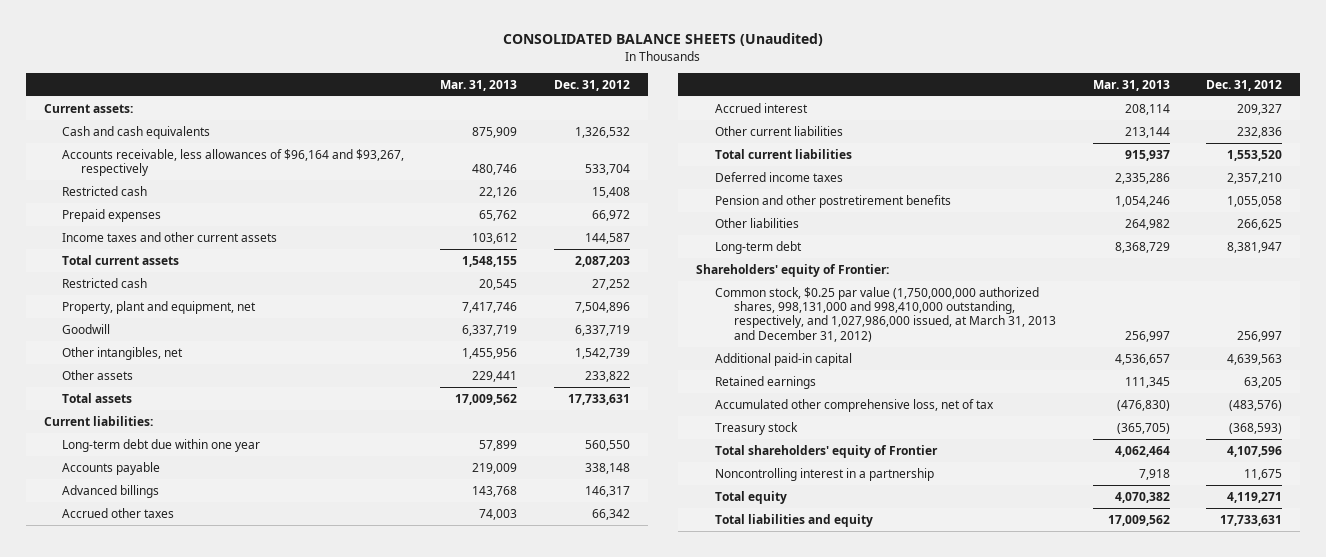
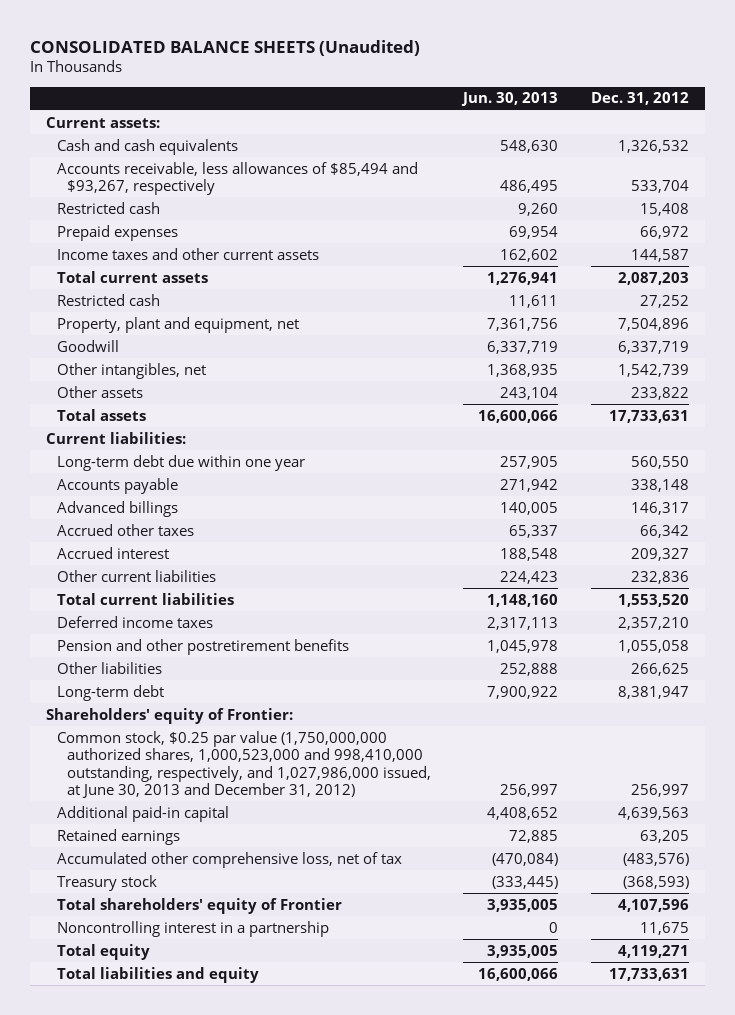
[440,79,518,91] Mar. 31, 2013 -> none
none -> [461,92,559,107] Jun. 30, 2013
[62,148,405,177] Accounts receivable, less allowances of $96,164 and $93,267, respectively -> [56,161,418,196] Accounts receivable, less allowances of $85,494 and $93,267, respectively
[714,286,1056,342] Common stock, $0.25 par value (1,750,000,000 authorized shares, 998,131,000 and 998,410,000 outstanding, respectively, and 1,027,986,000 issued, at March 31, 2013 and December 31, 2012) -> [56,730,431,799] Common stock, $0.25 par value (1,750,000,000 authorized shares, 1,000,523,000 and 998,410,000 outstanding, respectively, and 1,027,986,000 issued, at June 30, 2013 and December 31, 2012)

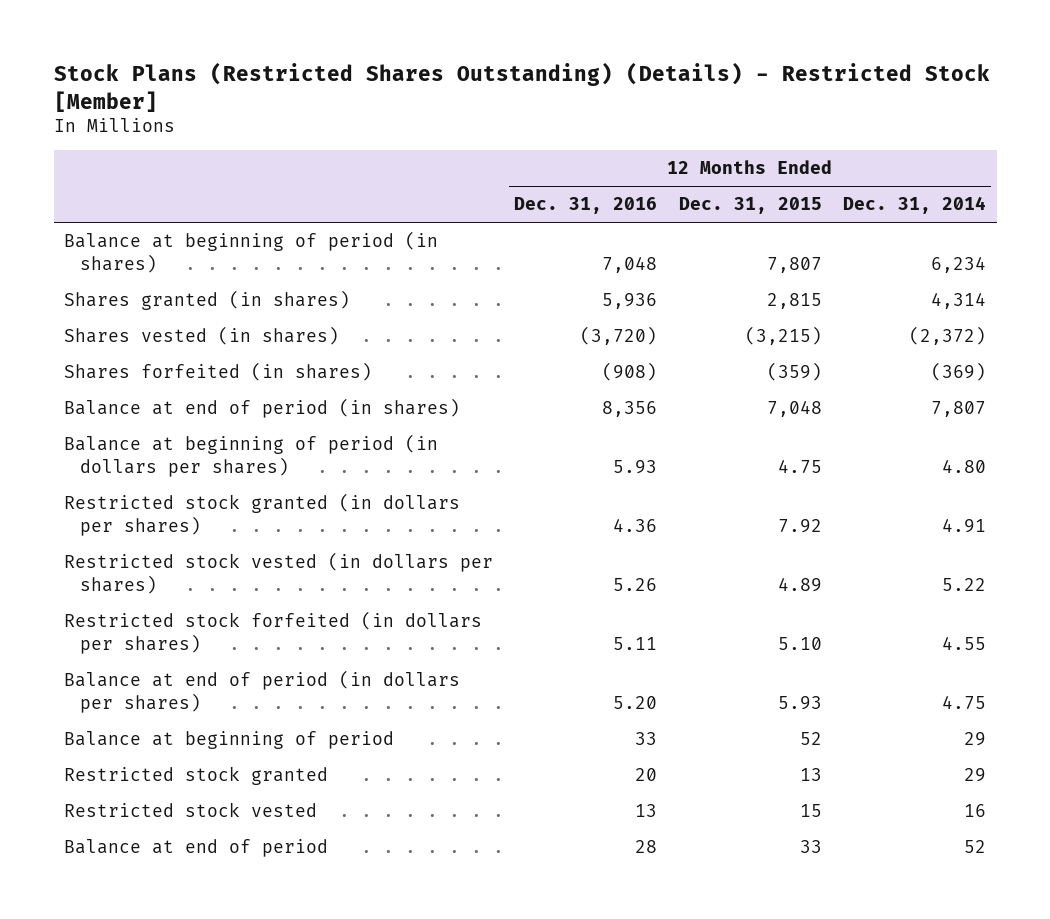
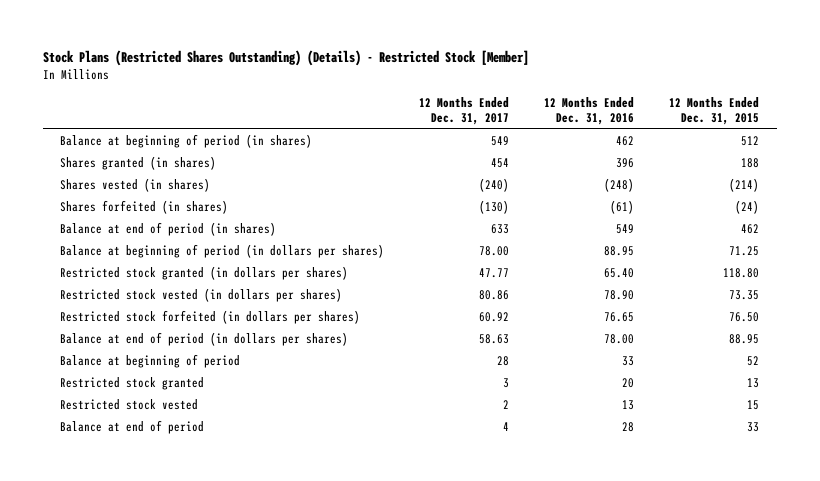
[842,196,986,215] Dec. 31, 2014 -> none
none -> [419,96,510,126] 12 Months Ended Dec. 31, 2017
[602,256,658,274] 7,048 -> [616,136,635,147] 462
[766,257,822,274] 7,807 -> [741,136,760,147] 512
[602,293,658,310] 5,936 -> [616,158,635,169] 396
[766,293,822,310] 2,815 -> [741,158,760,169] 188
[580,326,658,346] (3,720) -> [604,178,635,193] (248)
[744,326,822,346] (3,215) -> [729,178,760,193] (214)
[602,362,658,382] (908) -> [610,200,635,215] (61)
[766,362,822,382] (359) -> [735,200,760,215] (24)
[602,401,658,418] 8,356 -> [616,224,635,235] 549
[766,400,822,418] 7,048 -> [741,224,760,235] 462
[613,460,658,475] 5.93 -> [604,246,635,257] 88.95
[777,459,822,474] 4.75 -> [729,246,760,257] 71.25
[613,518,658,533] 4.36 -> [604,268,635,279] 65.40
[777,519,822,534] 7.92 -> [723,268,760,279] 118.80
[613,578,658,592] 5.26 -> [604,290,635,301] 78.90
[777,577,822,593] 4.89 -> [729,290,760,301] 73.35
[613,637,658,651] 5.11 -> [604,312,635,323] 76.65
[777,637,822,651] 5.10 -> [729,312,760,323] 76.50
[613,696,658,710] 5.20 -> [604,334,635,345] 78.00
[777,696,822,711] 5.93 -> [729,334,760,345] 88.95

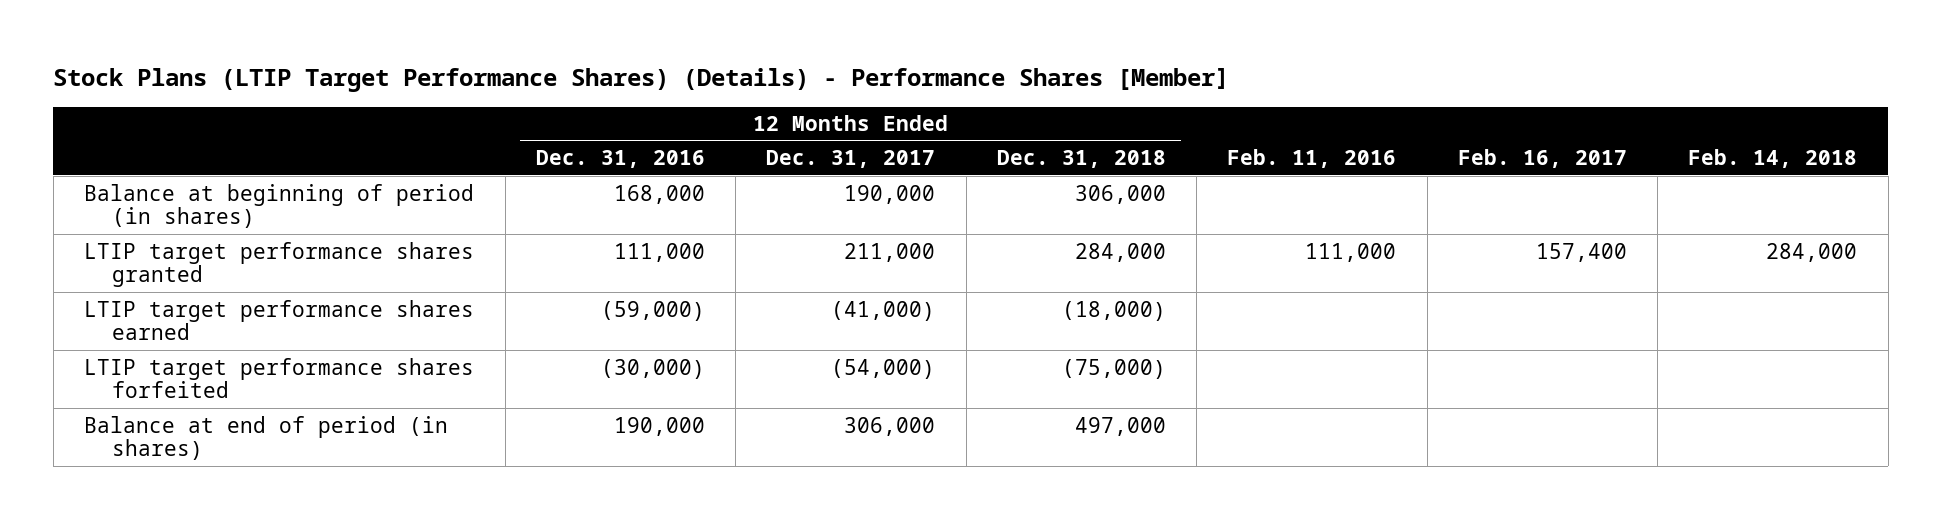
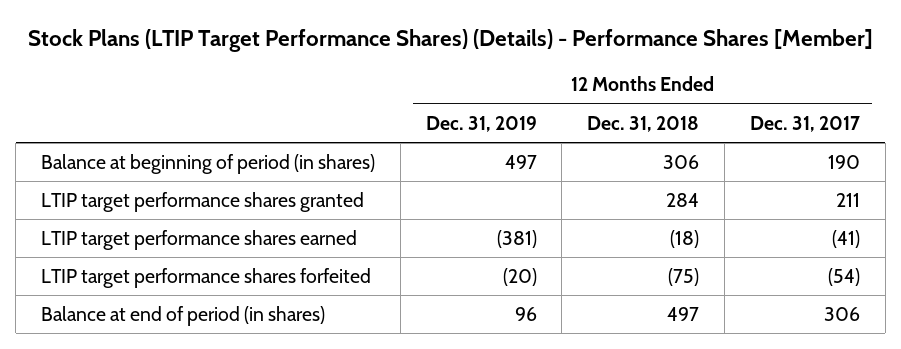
[535,150,705,169] Dec. 31, 2016 -> none
[1227,149,1397,169] Feb. 11, 2016 -> none
[1457,149,1627,169] Feb. 16, 2017 -> none
[1688,149,1858,169] Feb. 14, 2018 -> none
none -> [425,115,537,132] Dec. 31, 2019
[844,184,936,204] 190,000 -> [827,155,860,170] 190
[1074,184,1166,204] 306,000 -> [663,155,700,170] 306
[844,242,936,262] 211,000 -> [835,193,860,208] 211
[1074,242,1166,262] 284,000 -> [666,193,700,208] 284
[831,300,936,321] (41,000) -> [831,230,860,249] (41)
[1061,300,1166,321] (18,000) -> [670,230,700,249] (18)
[831,358,936,379] (54,000) -> [827,268,860,287] (54)
[1061,358,1166,379] (75,000) -> [668,268,700,287] (75)
[844,416,936,436] 306,000 -> [823,307,860,322] 306
[1074,416,1166,436] 497,000 -> [667,307,700,322] 497

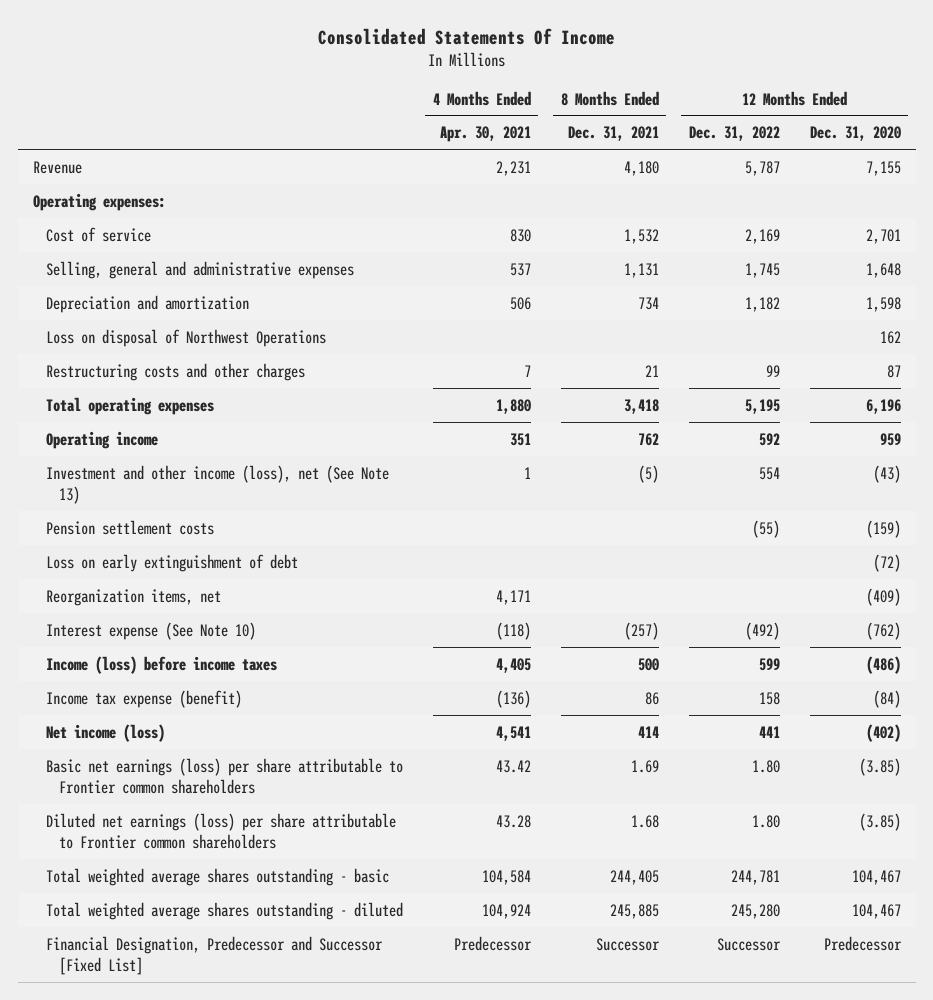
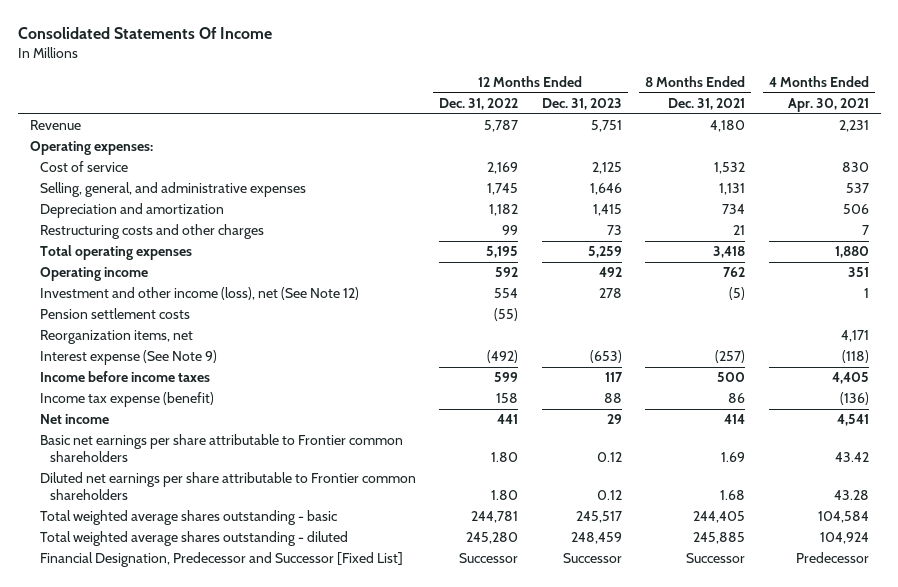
[809,126,901,142] Dec. 31, 2020 -> none
none -> [541,98,622,111] Dec. 31, 2023
[46,260,355,279] Selling, general and administrative expenses -> [39,182,306,198] Selling, general, and administrative expenses
[46,328,327,347] Loss on disposal of Northwest Operations -> none
[46,464,390,504] Investment and other income (loss), net (See Note 13) -> [39,287,359,301] Investment and other income (loss), net (See Note 12)
[46,553,299,572] Loss on early extinguishment of debt -> none
[46,621,257,640] Interest expense (See Note 10) -> [39,350,217,366] Interest expense (See Note 9)
[46,655,278,674] Income (loss) before income taxes -> [39,371,210,383] Income before income taxes
[46,723,166,742] Net income (loss) -> [39,414,109,425] Net income
[46,757,404,794] Basic net earnings (loss) per share attributable to Frontier common shareholders -> [39,434,403,462] Basic net earnings per share attributable to Frontier common shareholders
[46,812,397,849] Diluted net earnings (loss) per share attributable to Frontier common shareholders -> [39,472,416,500] Diluted net earnings per share attributable to Frontier common shareholders

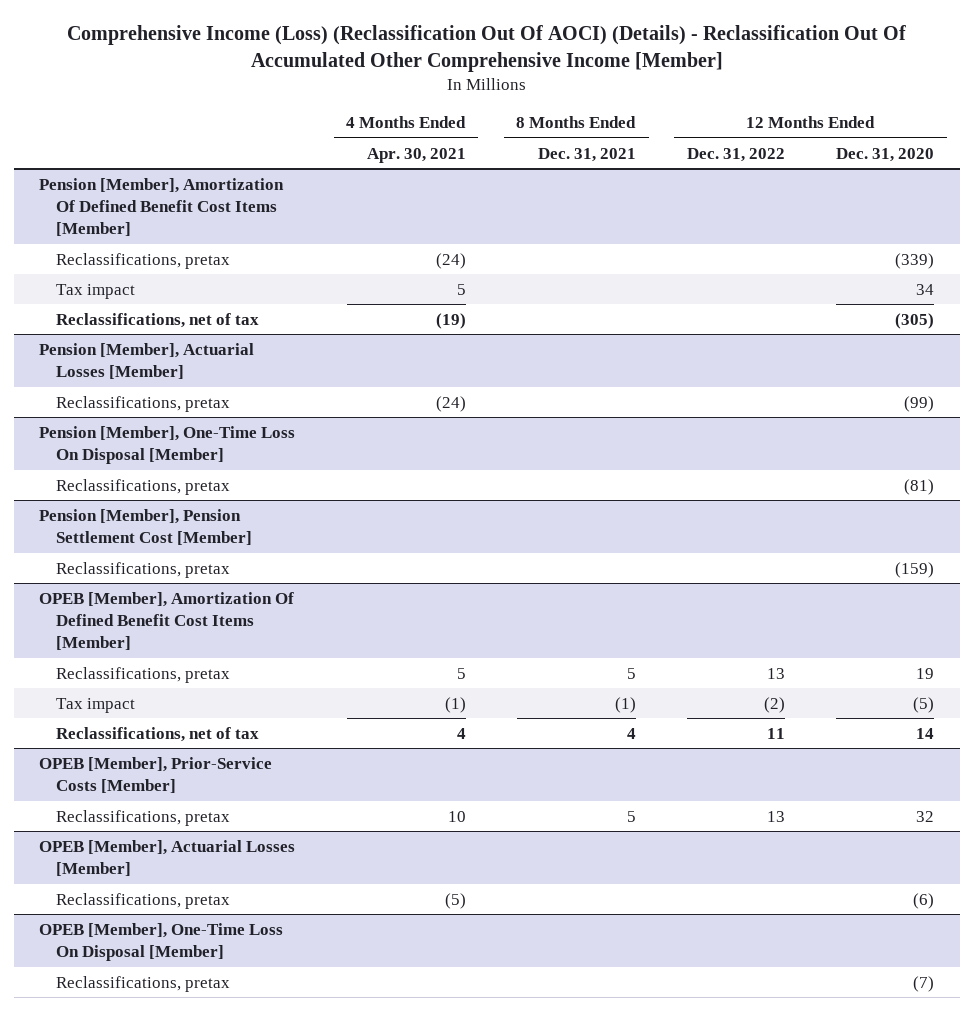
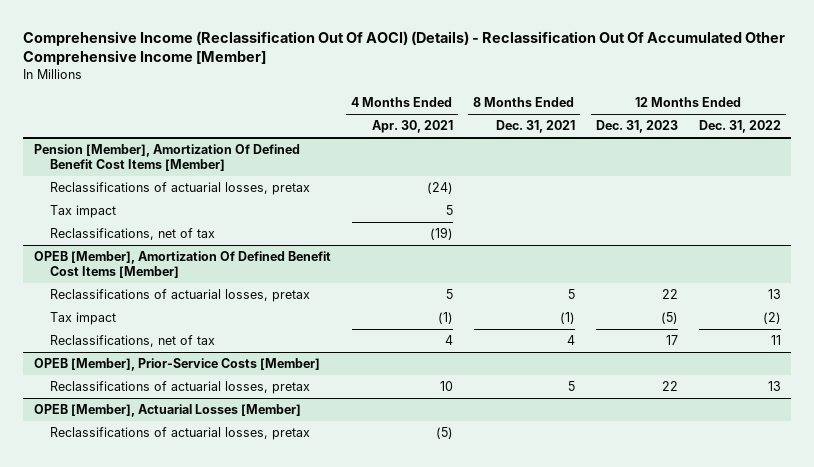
[66,25,906,73] Comprehensive Income (Loss) (Reclassification Out Of AOCI) (Details) - Reclassification Out Of Accumulated Other Comprehensive Income [Member] -> [23,30,786,65] Comprehensive Income (Reclassification Out Of AOCI) (Details) - Reclassification Out Of Accumulated Other Comprehensive Income [Member]
[836,147,935,162] Dec. 31, 2020 -> none
none -> [595,120,678,134] Dec. 31, 2023
[55,252,230,269] Reclassifications, pretax -> [49,182,310,196] Reclassifications of actuarial losses, pretax
[39,342,255,380] Pension [Member], Actuarial Losses [Member] -> none
[55,395,230,412] Reclassifications, pretax -> none
[39,425,296,465] Pension [Member], One-Time Loss On Disposal [Member] -> none
[55,478,230,495] Reclassifications, pretax -> none
[39,508,252,546] Pension [Member], Pension Settlement Cost [Member] -> none
[55,561,230,578] Reclassifications, pretax -> none
[55,666,230,683] Reclassifications, pretax -> [49,289,310,303] Reclassifications of actuarial losses, pretax
[55,809,230,826] Reclassifications, pretax -> [49,381,310,395] Reclassifications of actuarial losses, pretax
[39,922,284,962] OPEB [Member], One-Time Loss On Disposal [Member] -> none
[55,975,230,992] Reclassifications, pretax -> none
[55,892,230,909] Reclassifications, pretax -> [49,427,310,441] Reclassifications of actuarial losses, pretax

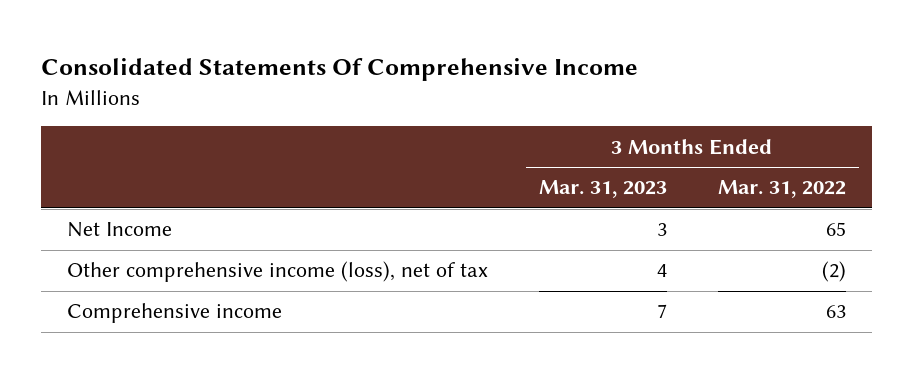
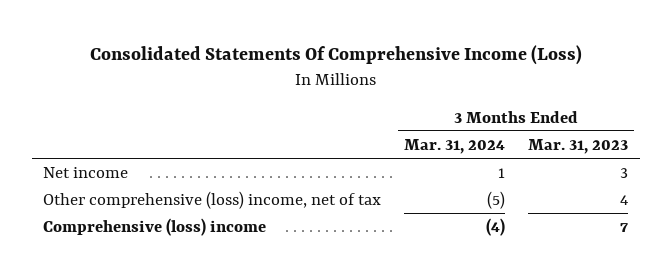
[41,58,639,82] Consolidated Statements Of Comprehensive Income -> [89,45,582,66] Consolidated Statements Of Comprehensive Income (Loss)
[717,180,846,199] Mar. 31, 2022 -> none
none -> [404,138,506,154] Mar. 31, 2024
[66,222,172,238] Net Income -> [43,166,129,178] Net income
[66,261,488,283] Other comprehensive income (loss), net of tax -> [43,190,382,209] Other comprehensive (loss) income, net of tax
[66,303,282,324] Comprehensive income -> [43,217,267,236] Comprehensive (loss) income

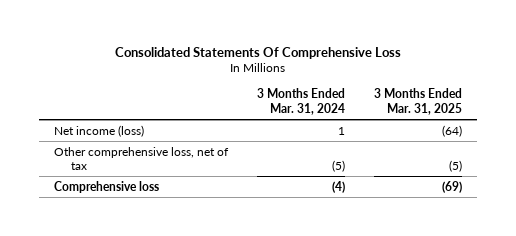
[89,45,582,66] Consolidated Statements Of Comprehensive Income (Loss) -> [115,46,402,59] Consolidated Statements Of Comprehensive Loss
[528,138,629,154] Mar. 31, 2023 -> none
none -> [374,88,463,115] 3 Months Ended Mar. 31, 2025
[43,166,129,178] Net income -> [53,124,144,137] Net income (loss)
[43,190,382,209] Other comprehensive (loss) income, net of tax -> [53,146,229,171] Other comprehensive loss, net of tax
[43,217,267,236] Comprehensive (loss) income -> [53,180,159,193] Comprehensive loss

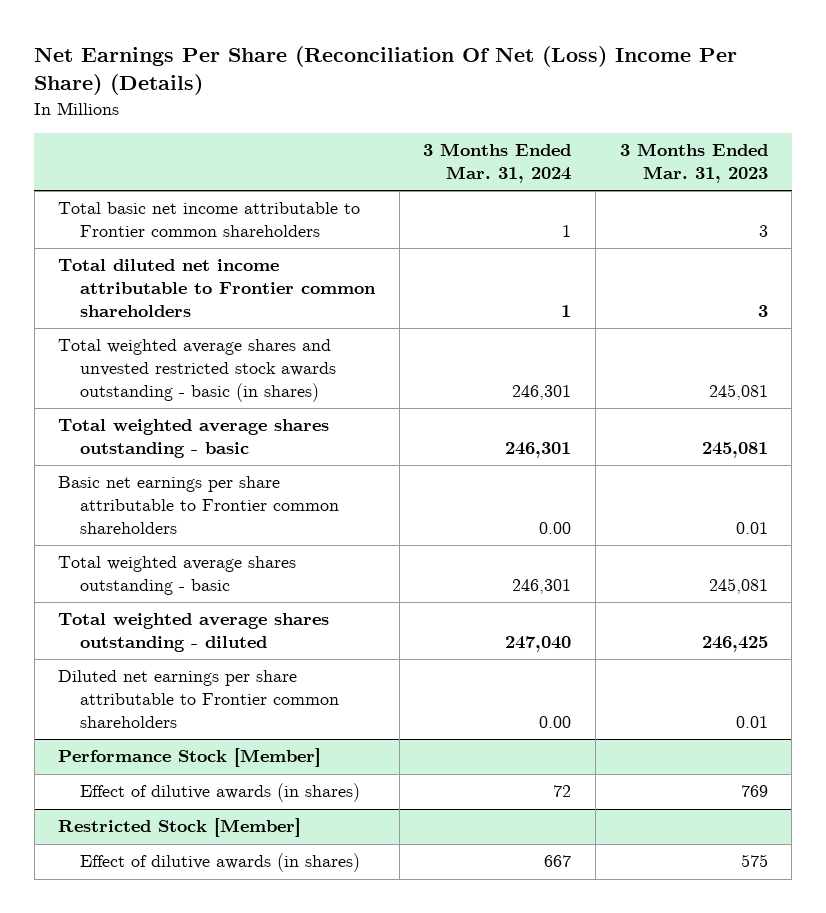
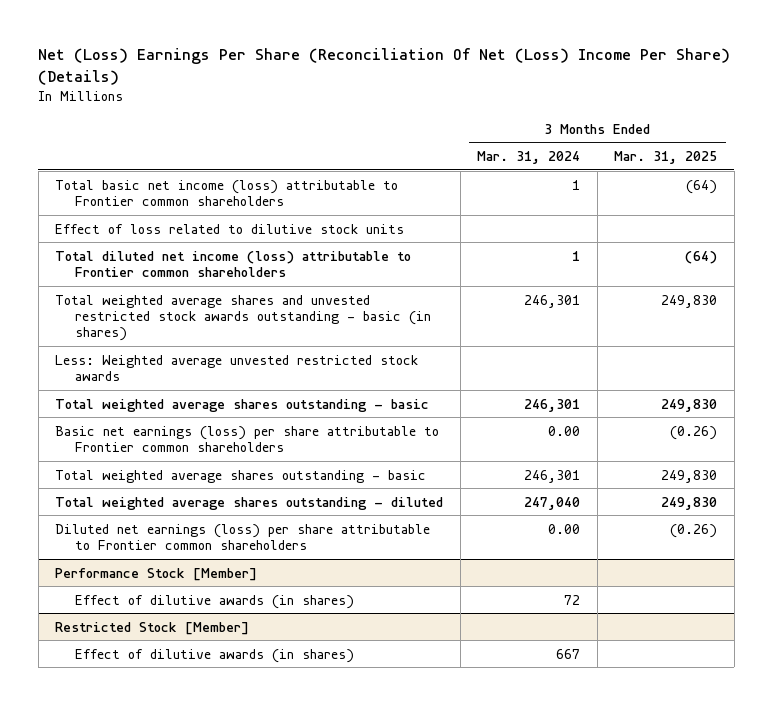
[34,46,738,96] Net Earnings Per Share (Reconciliation Of Net (Loss) Income Per Share) (Details) -> [38,48,731,85] Net (Loss) Earnings Per Share (Reconciliation Of Net (Loss) Income Per Share) (Details)
[619,143,768,183] 3 Months Ended Mar. 31, 2023 -> none
none -> [614,150,718,164] Mar. 31, 2025
[58,202,361,238] Total basic net income attributable to Frontier common shareholders -> [55,179,399,206] Total basic net income (loss) attributable to Frontier common shareholders
none -> [55,223,405,234] Effect of loss related to dilutive stock units
[58,259,377,318] Total diluted net income attributable to Frontier common shareholders -> [55,250,412,277] Total diluted net income (loss) attributable to Frontier common shareholders
none -> [55,354,419,381] Less: Weighted average unvested restricted stock awards
[58,476,340,535] Basic net earnings per share attributable to Frontier common shareholders -> [55,425,440,452] Basic net earnings (loss) per share attributable to Frontier common shareholders
[58,670,340,729] Diluted net earnings per share attributable to Frontier common shareholders -> [55,523,431,550] Diluted net earnings (loss) per share attributable to Frontier common shareholders

